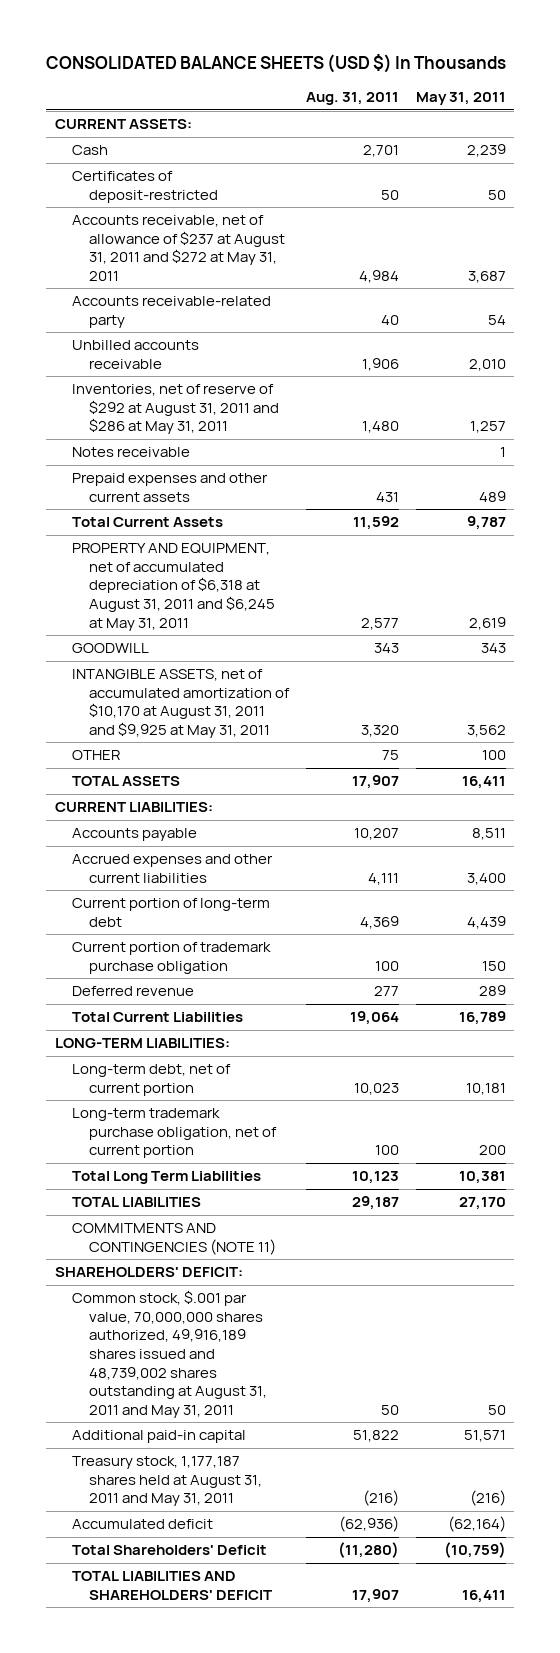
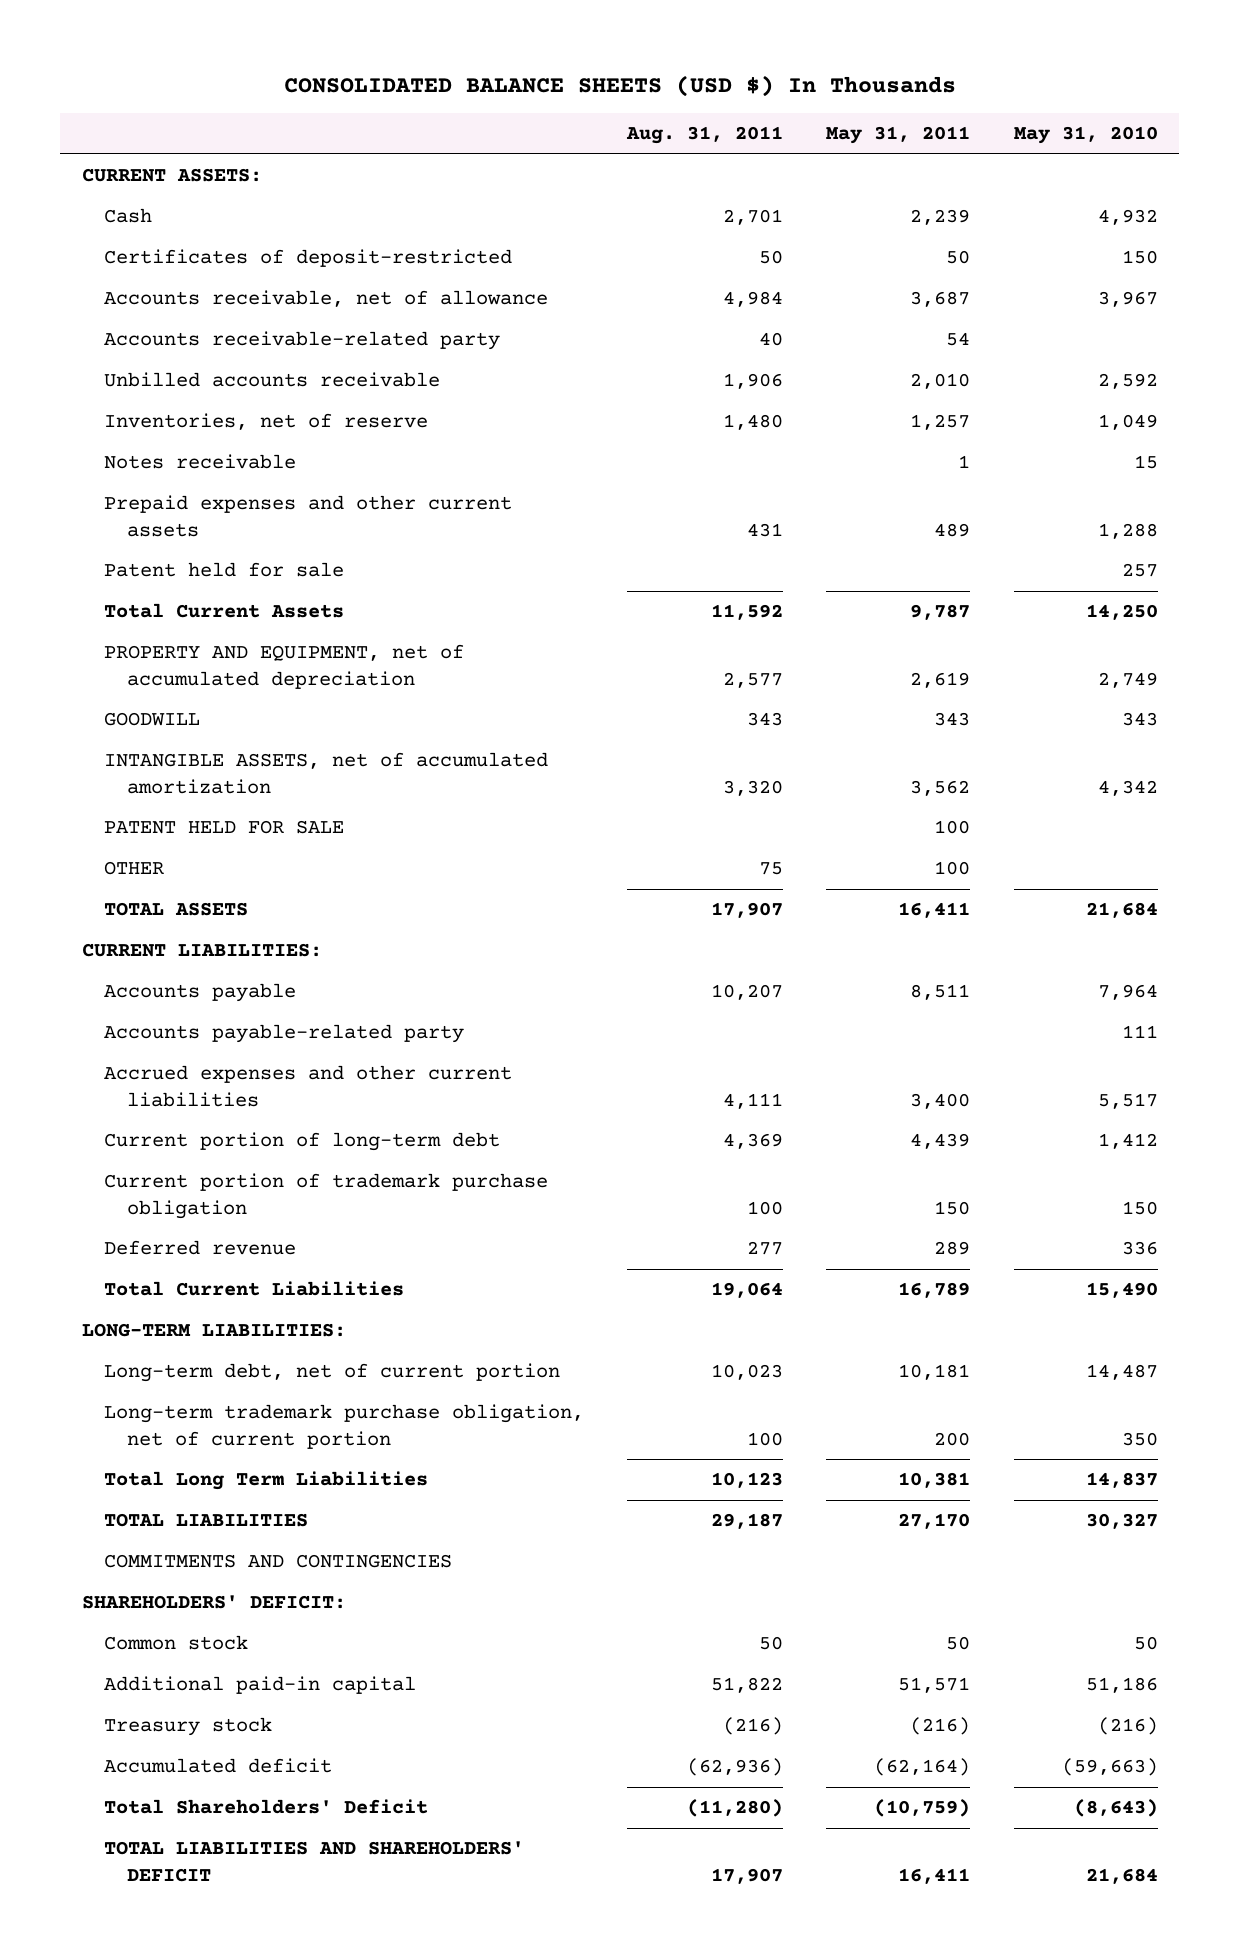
none -> [1013,126,1158,145] May 31, 2010
[71,215,286,281] Accounts receivable, net of allowance of $237 at August 31, 2011 and $272 at May 31, 2011 -> [104,290,549,308] Accounts receivable, net of allowance
[71,384,280,435] Inventories, net of reserve of $292 at August 31, 2011 and $286 at May 31, 2011 -> [104,413,429,431] Inventories, net of reserve
none -> [104,562,345,578] Patent held for sale
[71,543,276,631] PROPERTY AND EQUIPMENT, net of accumulated depreciation of $6,318 at August 31, 2011 and $6,245 at May 31, 2011 -> [104,644,465,689] PROPERTY AND EQUIPMENT, net of accumulated depreciation
[71,669,291,738] INTANGIBLE ASSETS, net of accumulated amortization of $10,170 at August 31, 2011 and $9,925 at May 31, 2011 -> [104,752,549,794] INTANGIBLE ASSETS, net of accumulated amortization
none -> [104,820,345,835] PATENT HELD FOR SALE
none -> [104,1024,465,1044] Accounts payable-related party
[71,1223,277,1255] COMMITMENTS AND CONTINGENCIES (NOTE 11) -> [104,1554,453,1569] COMMITMENTS AND CONTINGENCIES
[71,1290,268,1418] Common stock, $.001 par value, 70,000,000 shares authorized, 49,916,189 shares issued and 48,739,002 shares outstanding at August 31, 2011 and May 31, 2011 -> [104,1635,249,1651] Common stock
[71,1456,263,1507] Treasury stock, 1,177,187 shares held at August 31, 2011 and May 31, 2011 -> [104,1717,273,1737] Treasury stock

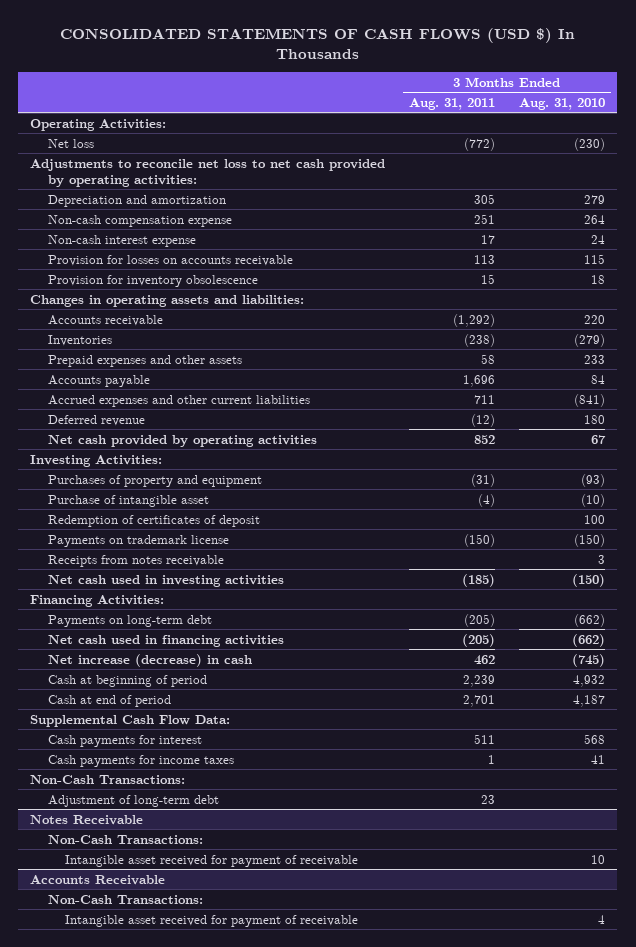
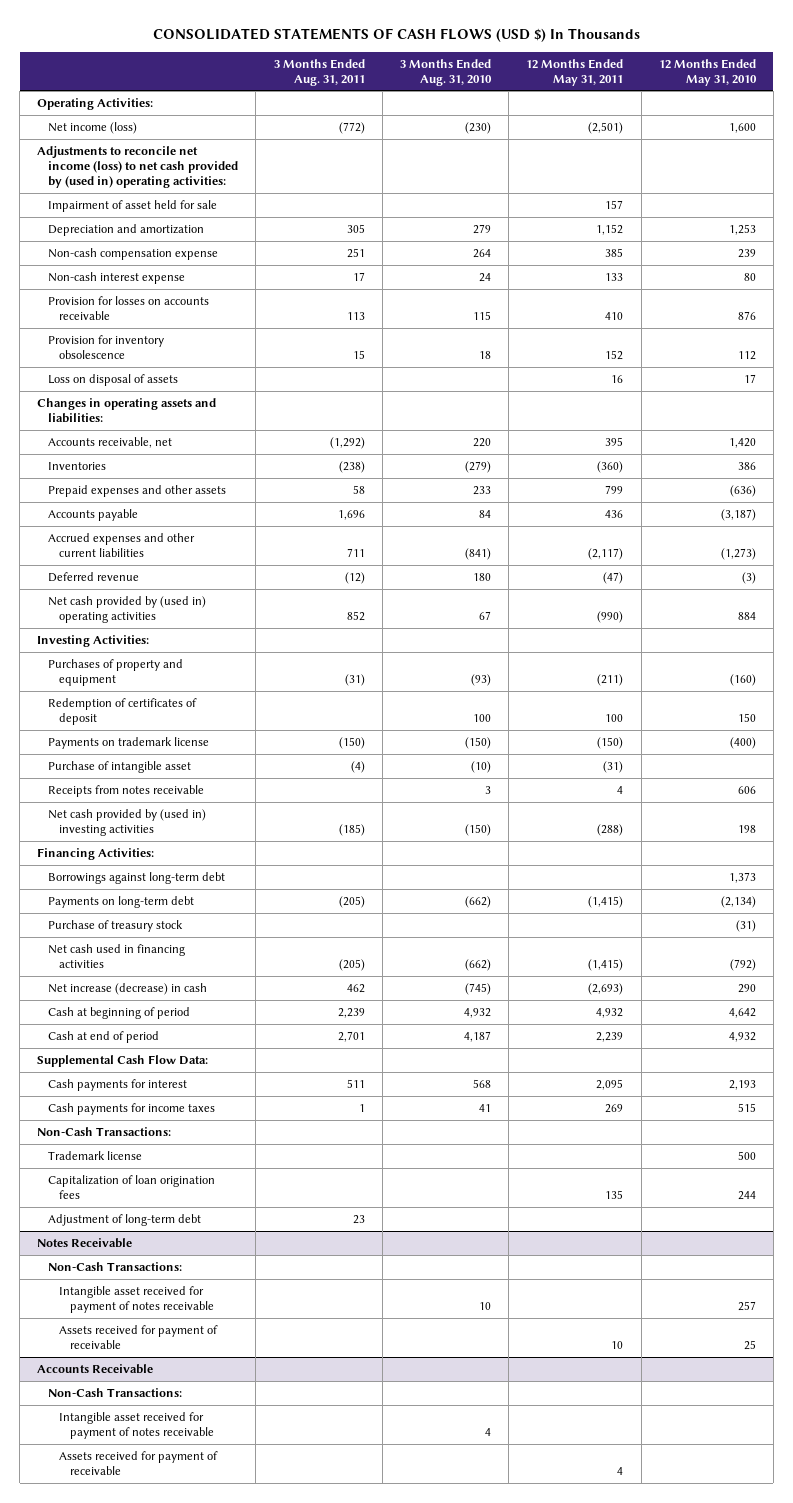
none -> [526,58,624,86] 12 Months Ended May 31, 2011
none -> [658,58,757,86] 12 Months Ended May 31, 2010
[47,138,94,148] Net loss -> [48,121,138,134] Net income (loss)
[30,158,386,187] Adjustments to reconcile net loss to net cash provided by operating activities: -> [37,145,239,188] Adjustments to reconcile net income (loss) to net cash provided by (used in) operating activities:
none -> [48,199,218,212] Impairment of asset held for sale
none -> [48,373,179,386] Loss on disposal of assets
[47,314,163,326] Accounts receivable -> [48,436,173,448] Accounts receivable, net
[47,434,317,447] Net cash provided by operating activities -> [48,595,207,623] Net cash provided by (used in) operating activities
[47,494,209,507] Purchase of intangible asset -> [48,760,192,773] Purchase of intangible asset
[47,574,284,587] Net cash used in investing activities -> [48,808,207,836] Net cash provided by (used in) investing activities
none -> [48,871,226,884] Borrowings against long-term debt
none -> [48,919,184,932] Purchase of treasury stock
none -> [48,1150,143,1160] Trademark license
none -> [48,1174,216,1199] Capitalization of loan origination fees
[64,854,358,867] Intangible asset received for payment of receivable -> [59,1285,214,1313] Intangible asset received for payment of notes receivable
none -> [59,1324,219,1349] Assets received for payment of receivable
[64,914,358,927] Intangible asset received for payment of receivable -> [59,1411,214,1439] Intangible asset received for payment of notes receivable
none -> [59,1450,219,1475] Assets received for payment of receivable

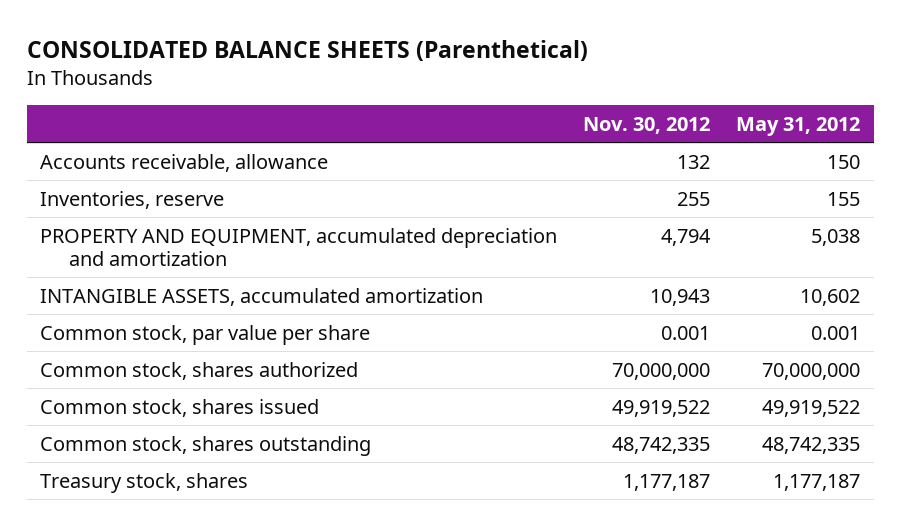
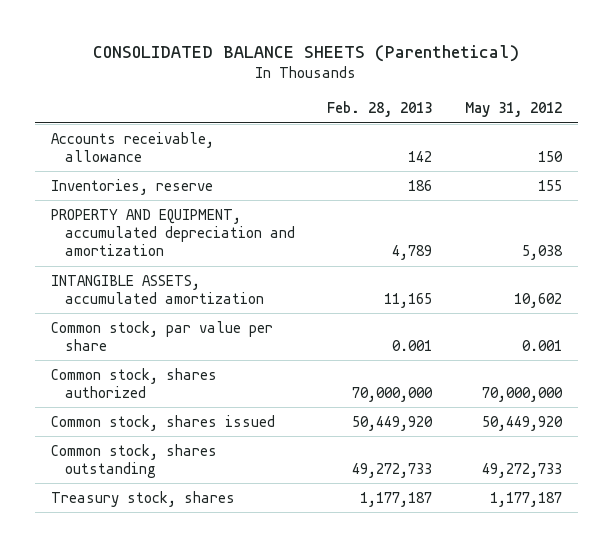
[583,117,711,135] Nov. 30, 2012 -> none
none -> [327,101,433,118] Feb. 28, 2013
[762,399,861,417] 49,919,522 -> [481,415,563,431] 50,449,920
[762,436,861,454] 48,742,335 -> [481,463,562,479] 49,272,733

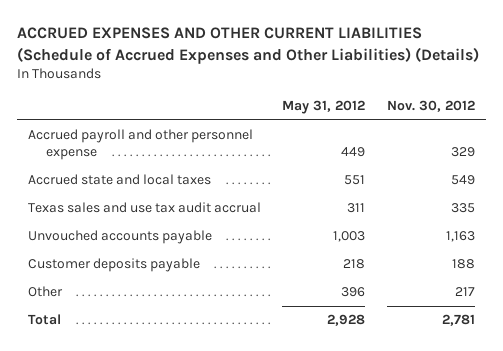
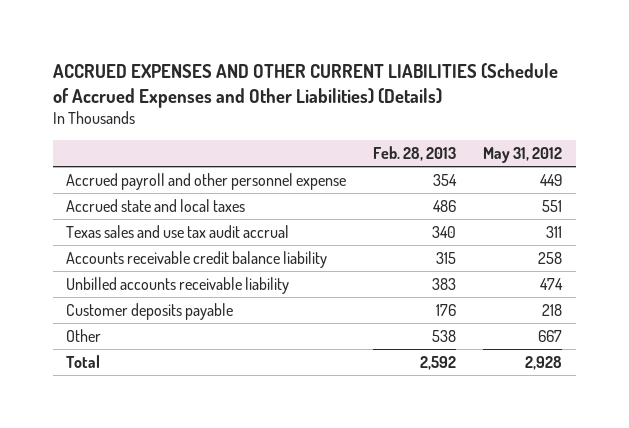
[387,100,476,113] Nov. 30, 2012 -> none
none -> [373,146,457,162] Feb. 28, 2013
[27,230,212,245] Unvouched accounts payable -> none
none -> [66,250,328,268] Accounts receivable credit balance liability
none -> [66,276,290,294] Unbilled accounts receivable liability
[341,287,366,298] 396 -> [538,329,563,342] 667

